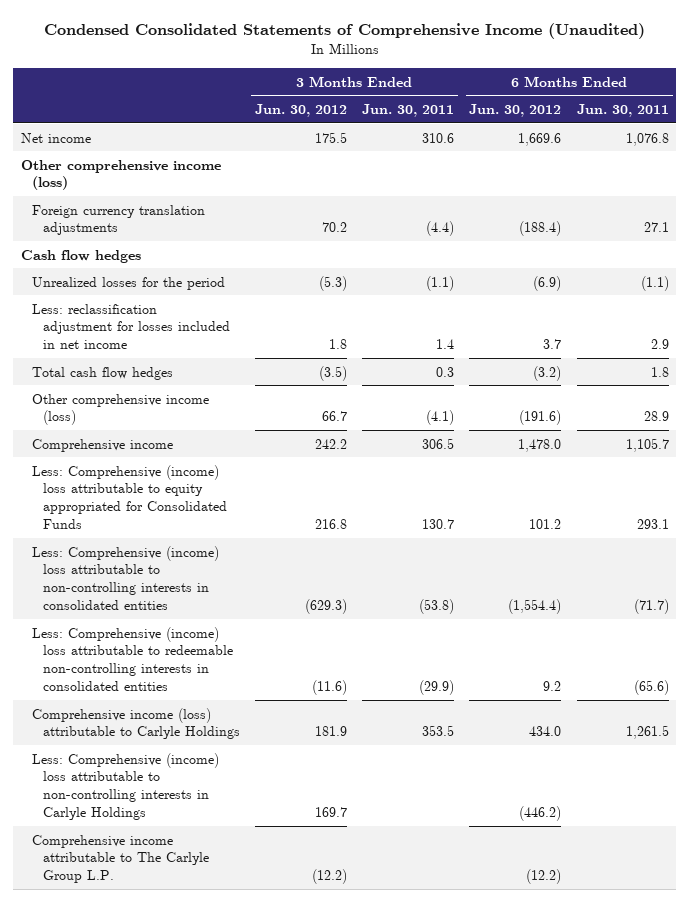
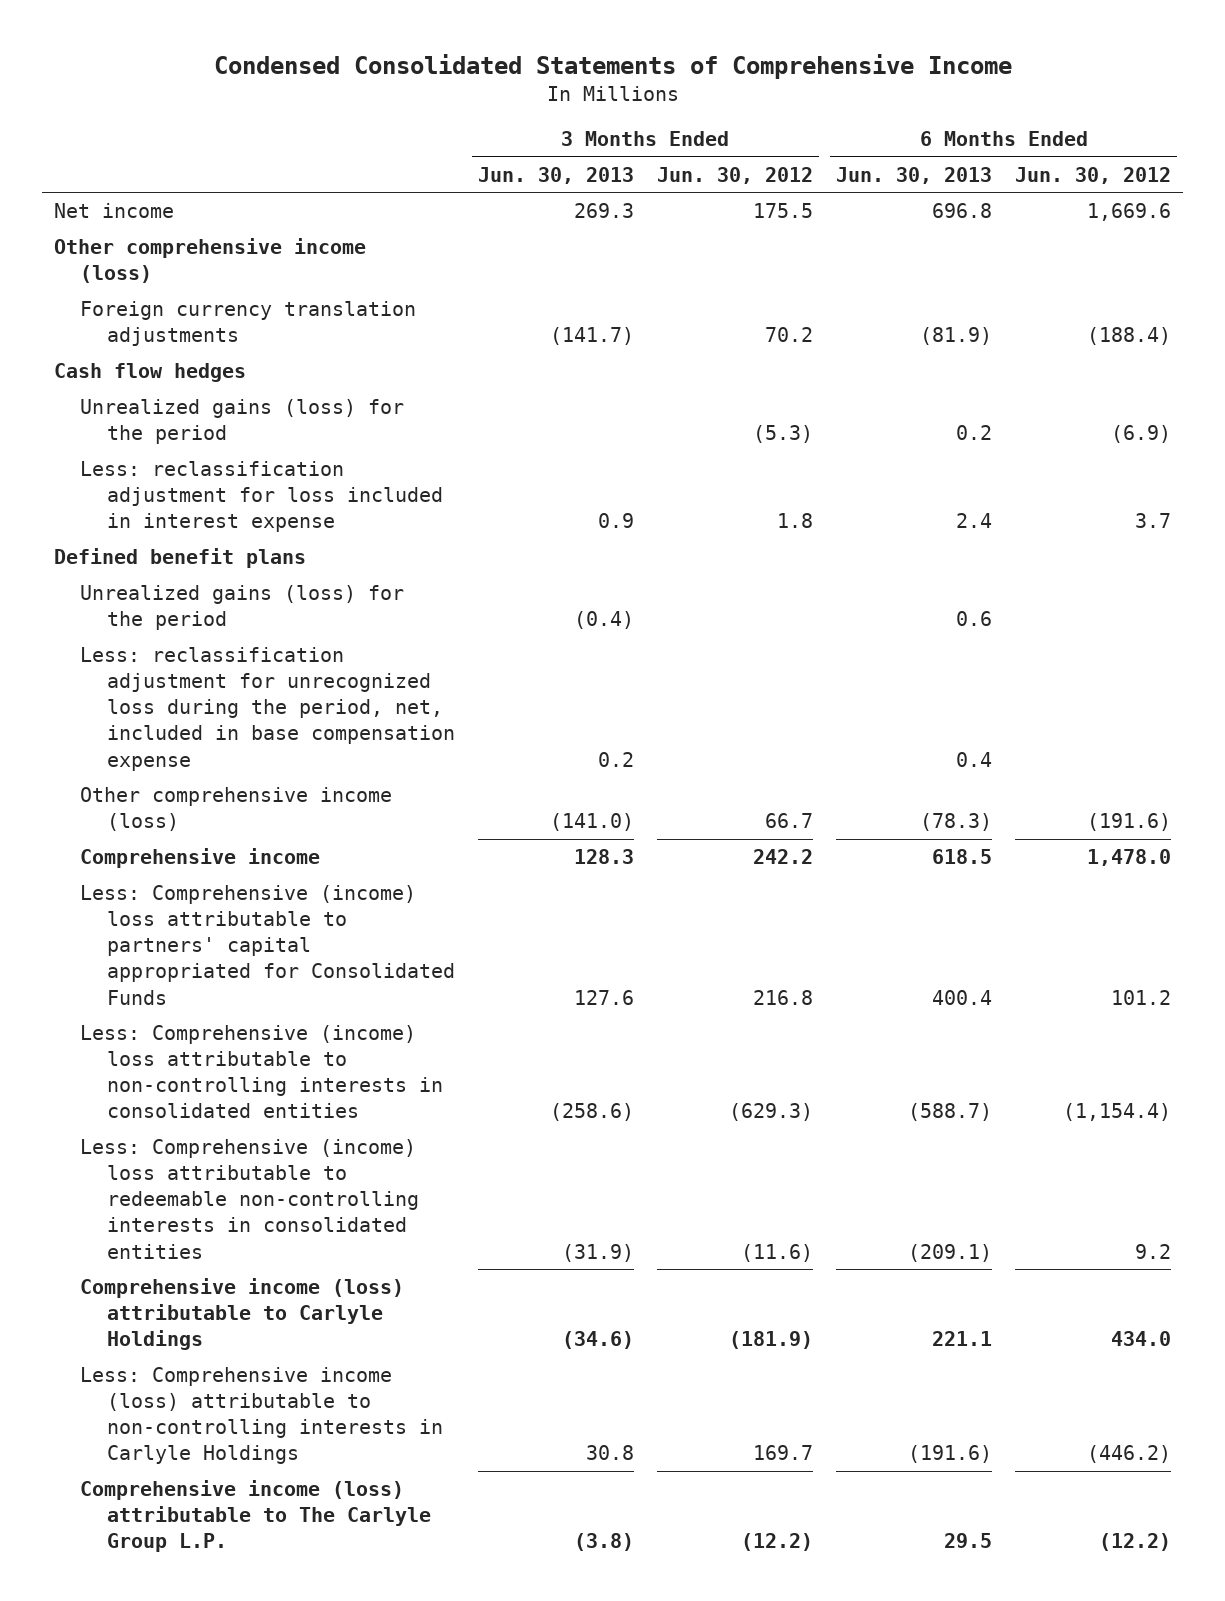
[43,22,645,39] Condensed Consolidated Statements of Comprehensive Income (Unaudited) -> [213,53,1012,79] Condensed Consolidated Statements of Comprehensive Income
[362,103,455,117] Jun. 30, 2011 -> none
[576,103,669,117] Jun. 30, 2011 -> none
none -> [477,166,634,184] Jun. 30, 2013
none -> [836,166,993,184] Jun. 30, 2013
[31,366,173,380] Total cash flow hedges -> none
[31,276,225,290] Unrealized losses for the period -> [80,399,405,445] Unrealized gains (loss) for the period
[31,303,230,350] Less: reclassification adjustment for losses included in net income -> [80,461,443,533] Less: reclassification adjustment for loss included in interest expense
none -> [53,548,306,569] Defined benefit plans
none -> [80,585,405,631] Unrealized gains (loss) for the period
none -> [80,647,455,771] Less: reclassification adjustment for unrecognized loss during the period, net, included in base compensation expense
[31,464,227,530] Less: Comprehensive (income) loss attributable to equity appropriated for Consolidated Funds -> [80,885,455,1005] Less: Comprehensive (income) loss attributable to partners' capital appropriated for Consolidated Funds
[508,599,562,615] (1,554.4) -> [1063,1103,1172,1122] (1,154.4)
[314,726,347,737] 181.9 -> [729,1331,814,1350] (181.9)
[31,752,219,821] Less: Comprehensive (income) loss attributable to non-controlling interests in Carlyle Holdings -> [80,1367,443,1465] Less: Comprehensive income (loss) attributable to non-controlling interests in Carlyle Holdings
[31,834,209,884] Comprehensive income attributable to The Carlyle Group L.P. -> [80,1480,431,1553] Comprehensive income (loss) attributable to The Carlyle Group L.P.

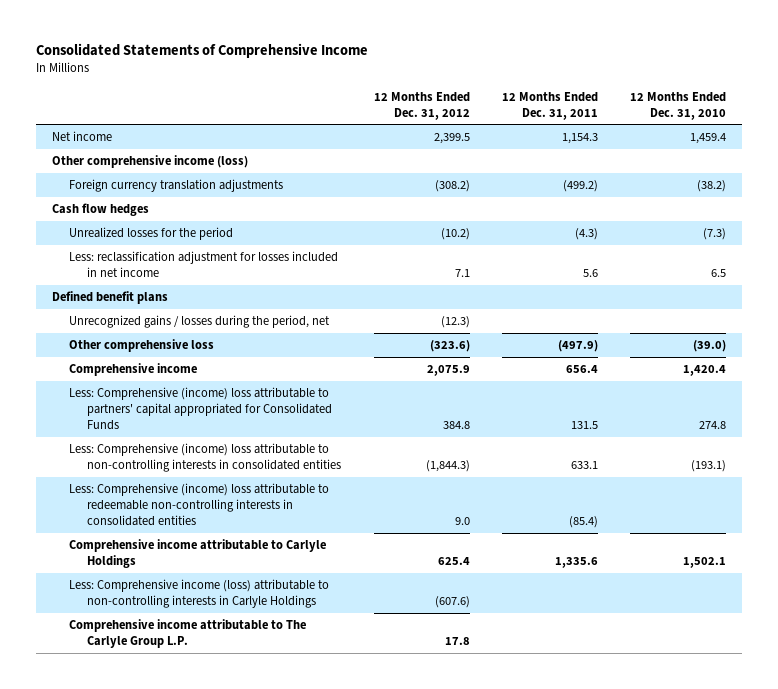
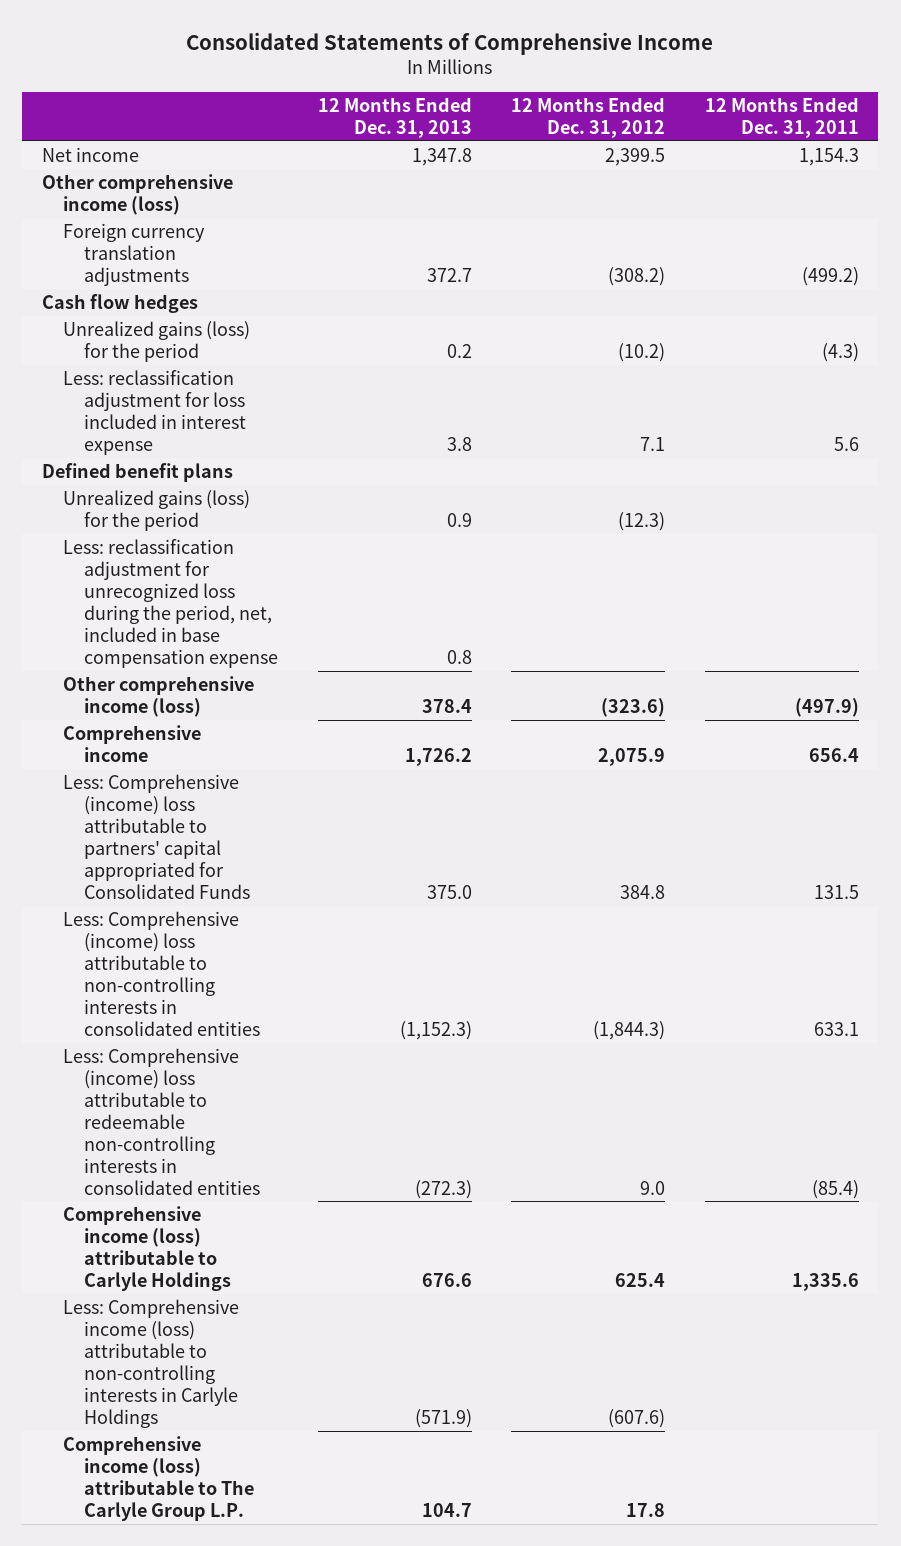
[630,91,727,120] 12 Months Ended Dec. 31, 2010 -> none
none -> [317,97,472,139] 12 Months Ended Dec. 31, 2013
[69,227,234,241] Unrealized losses for the period -> [63,320,251,362] Unrealized gains (loss) for the period
[69,251,339,278] Less: reclassification adjustment for losses included in net income -> [63,369,246,455] Less: reclassification adjustment for loss included in interest expense
[69,315,331,329] Unrecognized gains / losses during the period, net -> [63,489,251,531] Unrealized gains (loss) for the period
none -> [63,538,278,668] Less: reclassification adjustment for unrecognized loss during the period, net, included in base compensation expense
[69,339,215,353] Other comprehensive loss -> [63,675,255,717] Other comprehensive income (loss)
[69,539,327,569] Comprehensive income attributable to Carlyle Holdings -> [63,1205,231,1291] Comprehensive income (loss) attributable to Carlyle Holdings
[69,619,307,649] Comprehensive income attributable to The Carlyle Group L.P. -> [63,1435,254,1521] Comprehensive income (loss) attributable to The Carlyle Group L.P.

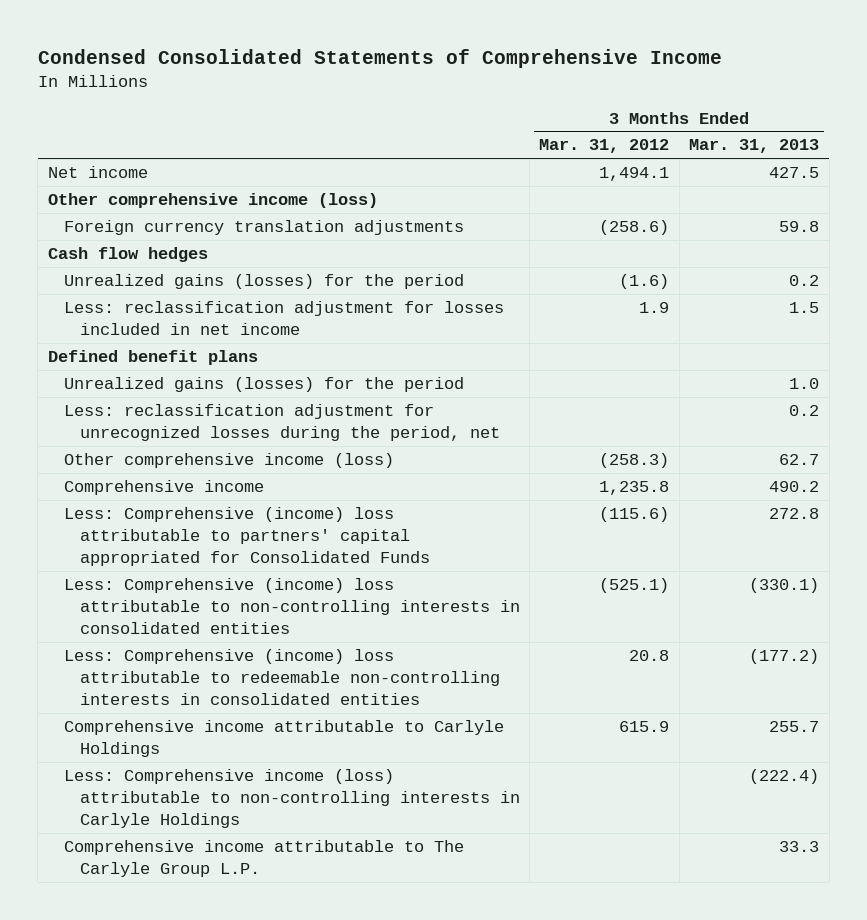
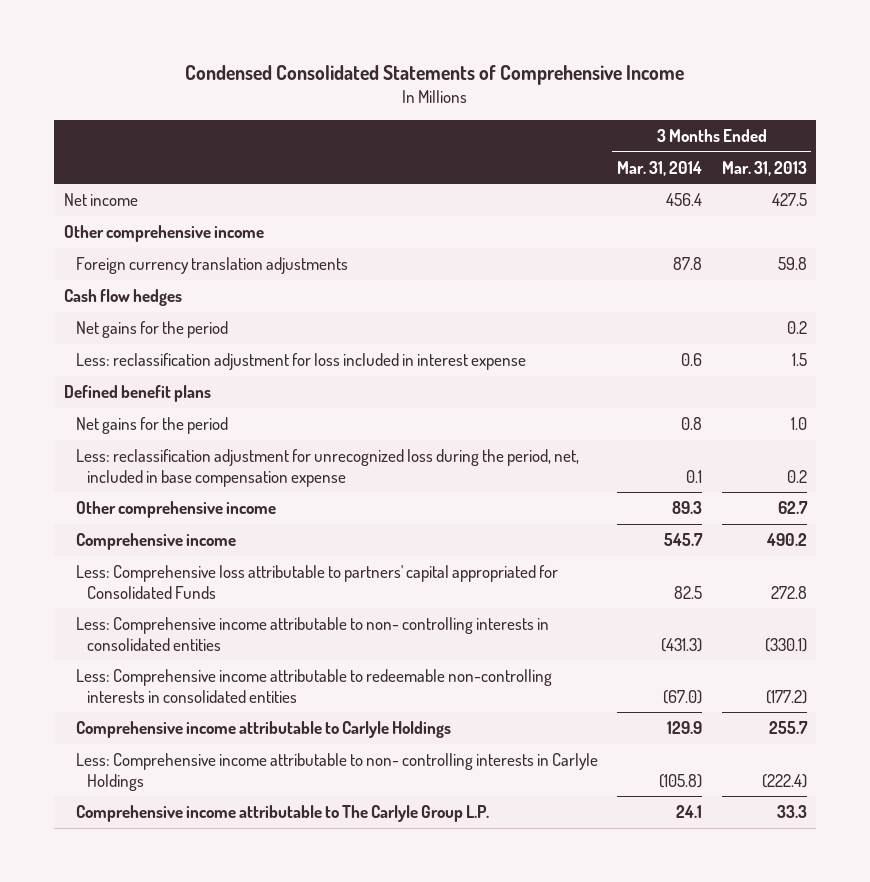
[539,139,670,154] Mar. 31, 2012 -> none
none -> [617,160,703,176] Mar. 31, 2014
[47,193,378,209] Other comprehensive income (loss) -> [63,225,264,243] Other comprehensive income
[63,274,464,290] Unrealized gains (losses) for the period -> [75,321,228,339] Net gains for the period
[63,301,504,335] Less: reclassification adjustment for losses included in net income -> [75,353,526,371] Less: reclassification adjustment for loss included in interest expense
[63,377,464,393] Unrealized gains (losses) for the period -> [75,417,228,435] Net gains for the period
[63,404,500,441] Less: reclassification adjustment for unrecognized losses during the period, net -> [75,449,579,487] Less: reclassification adjustment for unrecognized loss during the period, net, included in base compensation expense
[63,453,394,469] Other comprehensive income (loss) -> [75,501,276,519] Other comprehensive income
[63,507,430,566] Less: Comprehensive (income) loss attributable to partners' capital appropriated for Consolidated Funds -> [75,565,558,599] Less: Comprehensive loss attributable to partners' capital appropriated for Consolidated Funds
[63,578,520,634] Less: Comprehensive (income) loss attributable to non-controlling interests in consolidated entities -> [75,617,549,651] Less: Comprehensive income attributable to non- controlling interests in consolidated entities
[63,649,500,705] Less: Comprehensive (income) loss attributable to redeemable non-controlling interests in consolidated entities -> [75,669,552,703] Less: Comprehensive income attributable to redeemable non-controlling interests in consolidated entities
[63,769,520,828] Less: Comprehensive income (loss) attributable to non-controlling interests in Carlyle Holdings -> [75,753,598,791] Less: Comprehensive income attributable to non- controlling interests in Carlyle Holdings

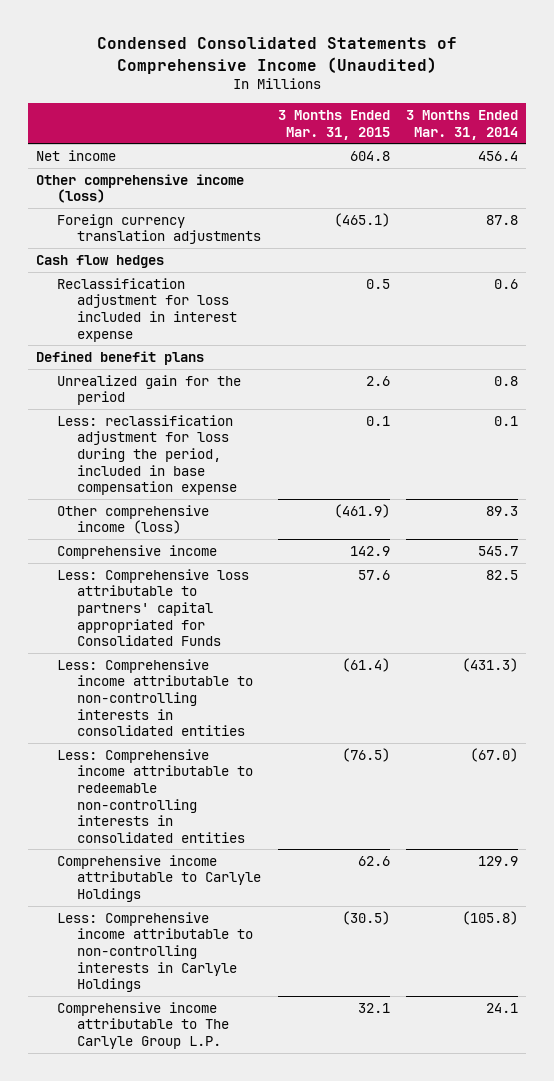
[185,65,685,86] Condensed Consolidated Statements of Comprehensive Income -> [97,37,458,74] Condensed Consolidated Statements of Comprehensive Income (Unaudited)
[721,160,807,176] Mar. 31, 2013 -> none
none -> [277,110,390,140] 3 Months Ended Mar. 31, 2015
[63,225,264,243] Other comprehensive income -> [35,173,244,204] Other comprehensive income (loss)
[75,321,228,339] Net gains for the period -> none
[75,353,526,371] Less: reclassification adjustment for loss included in interest expense -> [56,277,238,342] Reclassification adjustment for loss included in interest expense
[75,417,228,435] Net gains for the period -> [56,374,241,406] Unrealized gain for the period
[75,449,579,487] Less: reclassification adjustment for unrecognized loss during the period, net, included in base compensation expense -> [56,414,238,496] Less: reclassification adjustment for loss during the period, included in base compensation expense
[75,501,276,519] Other comprehensive income -> [56,504,209,535] Other comprehensive income (loss)
[75,617,549,651] Less: Comprehensive income attributable to non- controlling interests in consolidated entities -> [56,658,254,737] Less: Comprehensive income attributable to non-controlling interests in consolidated entities
[75,753,598,791] Less: Comprehensive income attributable to non- controlling interests in Carlyle Holdings -> [56,911,254,993] Less: Comprehensive income attributable to non-controlling interests in Carlyle Holdings

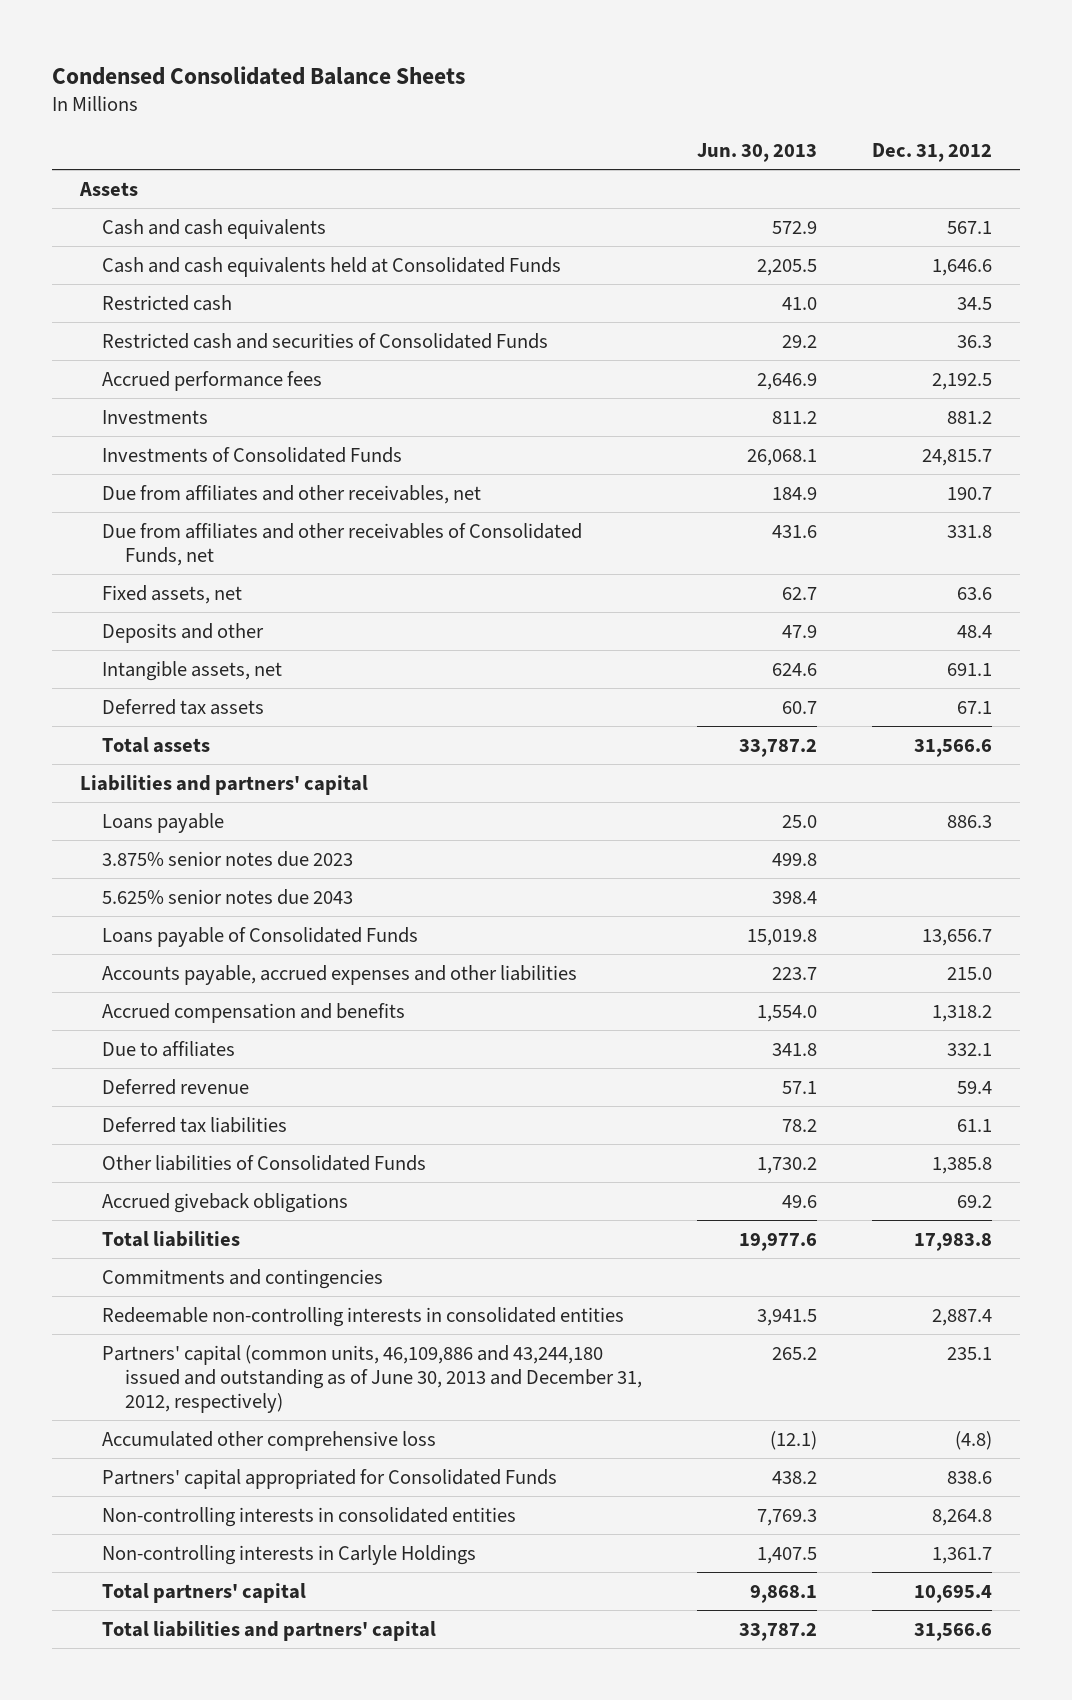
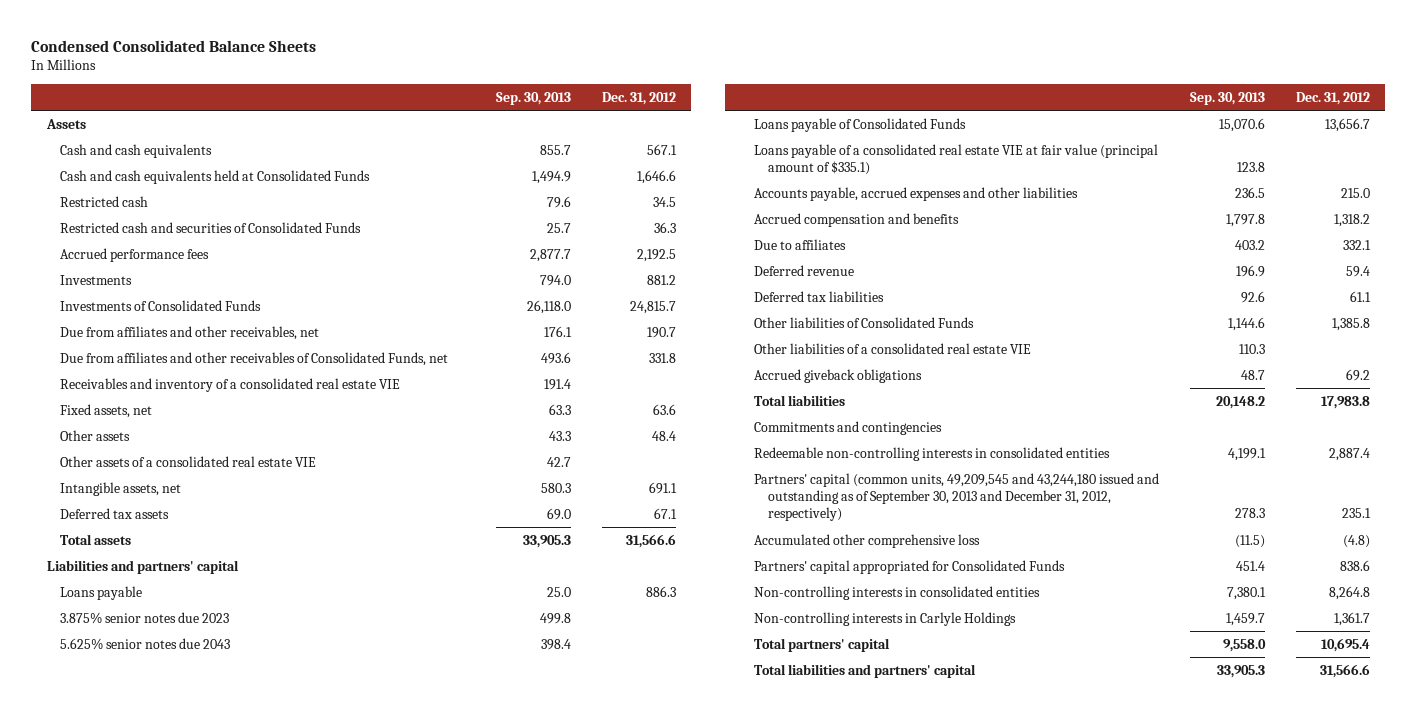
[697,142,818,162] Jun. 30, 2013 -> none
none -> [496,91,572,105] Sep. 30, 2013
none -> [60,377,401,392] Receivables and inventory of a consolidated real estate VIE
[102,622,265,643] Deposits and other -> [60,429,131,441] Other assets
none -> [60,455,317,467] Other assets of a consolidated real estate VIE
none -> [754,143,1159,175] Loans payable of a consolidated real estate VIE at fair value (principal amount of $335.1)
none -> [754,342,1032,354] Other liabilities of a consolidated real estate VIE
[102,1344,643,1413] Partners' capital (common units, 46,109,886 and 43,244,180 issued and outstanding as of June 30, 2013 and December 31, 2012, respectively) -> [754,472,1160,522] Partners' capital (common units, 49,209,545 and 43,244,180 issued and outstanding as of September 30, 2013 and December 31, 2012, respectively)

